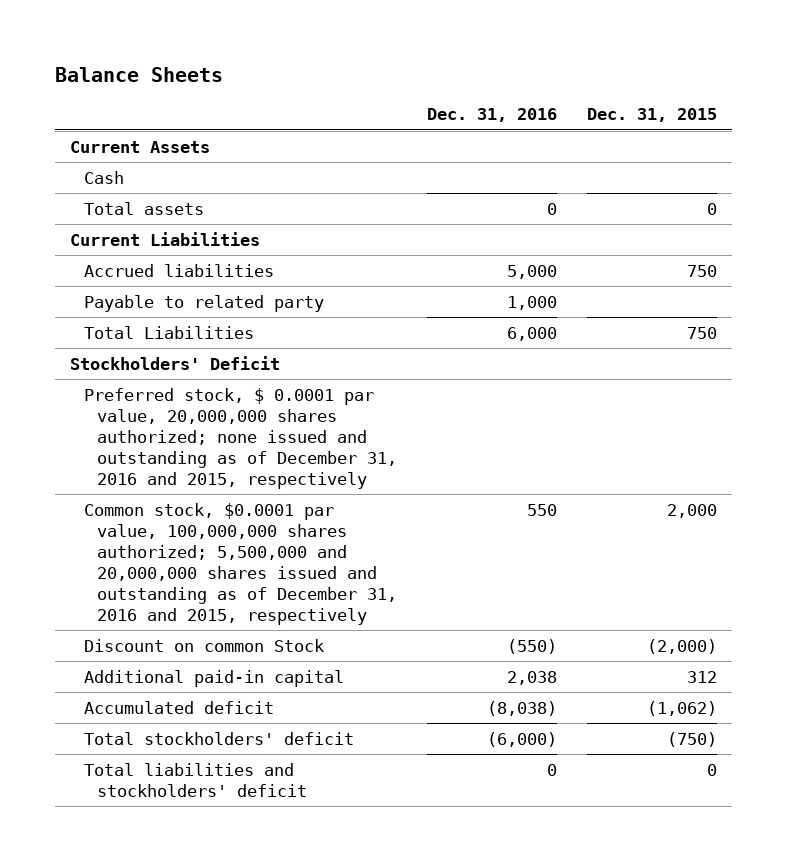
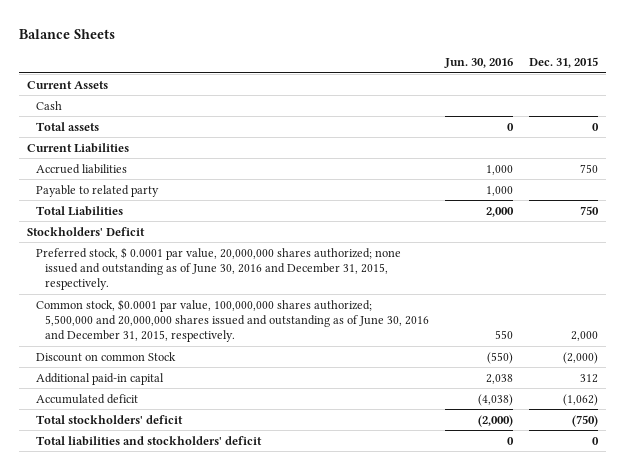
[427,108,558,123] Dec. 31, 2016 -> none
none -> [443,58,513,69] Jun. 30, 2016
[83,387,398,489] Preferred stock, $ 0.0001 par value, 20,000,000 shares authorized; none issued and outstanding as of December 31, 2016 and 2015, respectively -> [36,246,402,290] Preferred stock, $ 0.0001 par value, 20,000,000 shares authorized; none issued and outstanding as of June 30, 2016 and December 31, 2015, respectively.
[83,502,398,626] Common stock, $0.0001 par value, 100,000,000 shares authorized; 5,500,000 and 20,000,000 shares issued and outstanding as of December 31, 2016 and 2015, respectively -> [36,298,430,342] Common stock, $0.0001 par value, 100,000,000 shares authorized; 5,500,000 and 20,000,000 shares issued and outstanding as of June 30, 2016 and December 31, 2015, respectively.

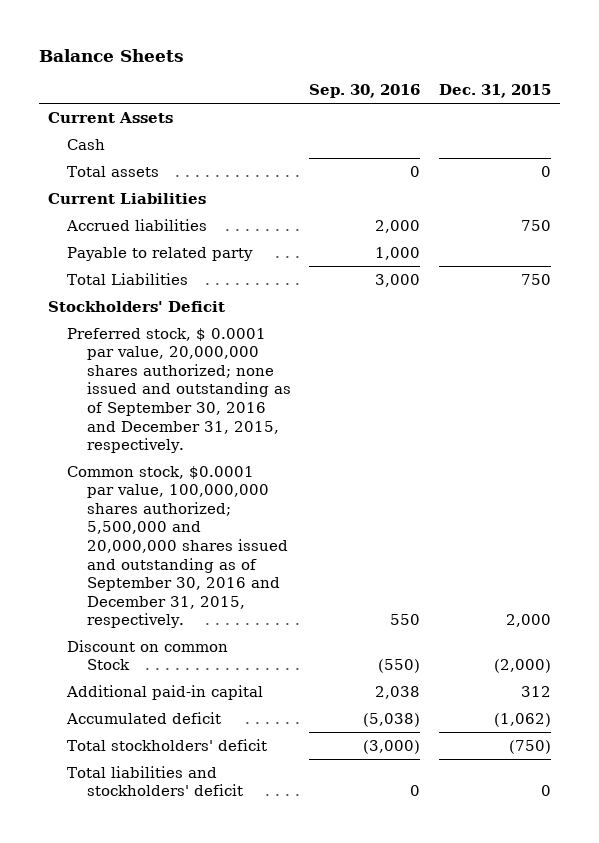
[443,58,513,69] Jun. 30, 2016 -> none
none -> [309,84,421,99] Sep. 30, 2016
[36,246,402,290] Preferred stock, $ 0.0001 par value, 20,000,000 shares authorized; none issued and outstanding as of June 30, 2016 and December 31, 2015, respectively. -> [67,327,291,454] Preferred stock, $ 0.0001 par value, 20,000,000 shares authorized; none issued and outstanding as of September 30, 2016 and December 31, 2015, respectively.
[36,298,430,342] Common stock, $0.0001 par value, 100,000,000 shares authorized; 5,500,000 and 20,000,000 shares issued and outstanding as of June 30, 2016 and December 31, 2015, respectively. -> [67,465,288,629] Common stock, $0.0001 par value, 100,000,000 shares authorized; 5,500,000 and 20,000,000 shares issued and outstanding as of September 30, 2016 and December 31, 2015, respectively.

